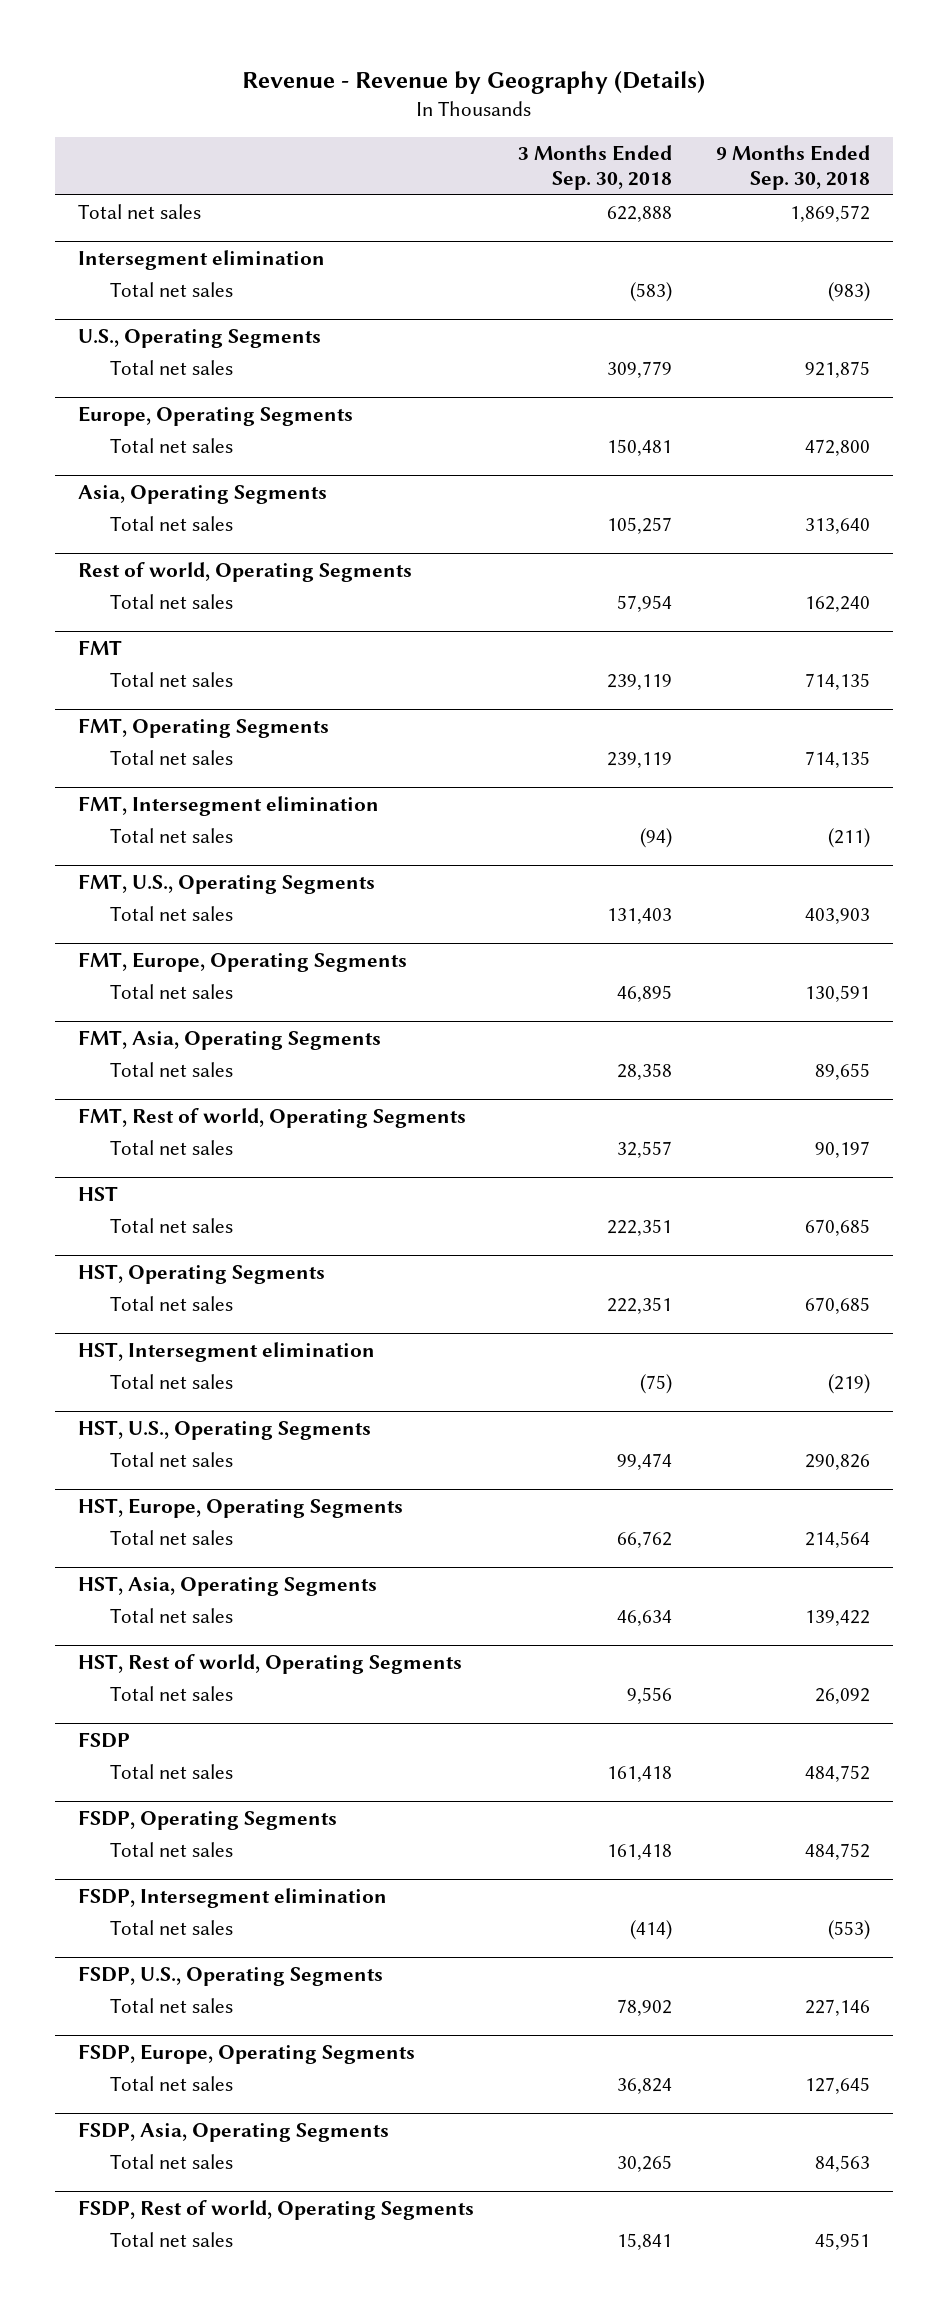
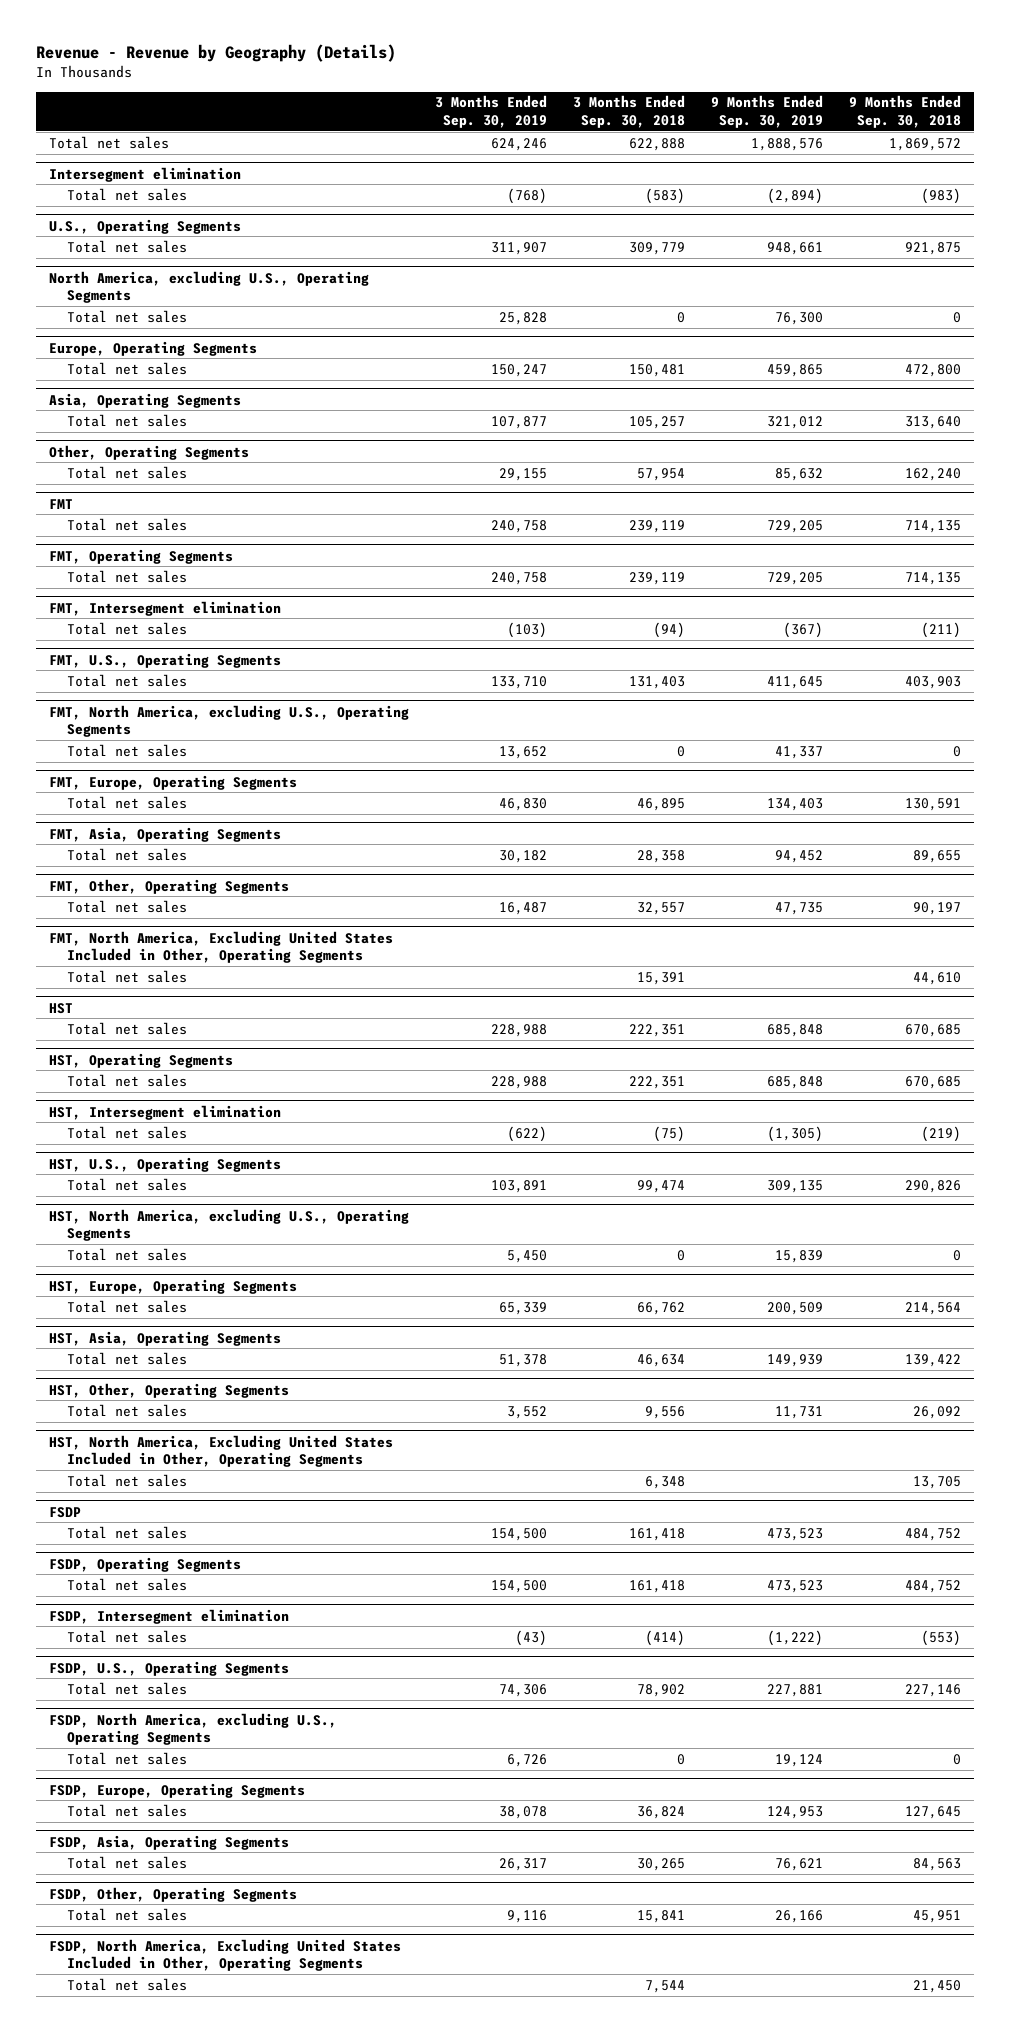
none -> [435,95,548,128] 3 Months Ended Sep. 30, 2019
none -> [711,95,824,128] 9 Months Ended Sep. 30, 2019
none -> [49,270,370,304] North America, excluding U.S., Operating Segments
none -> [66,309,187,323] Total net sales
[77,561,412,582] Rest of world, Operating Segments -> none
none -> [49,444,250,460] Other, Operating Segments
none -> [49,704,410,738] FMT, North America, excluding U.S., Operating Segments
none -> [66,743,187,757] Total net sales
[77,1107,466,1128] FMT, Rest of world, Operating Segments -> none
none -> [49,878,290,894] FMT, Other, Operating Segments
none -> [49,930,394,964] FMT, North America, Excluding United States Included in Other, Operating Segments
none -> [66,969,187,983] Total net sales
none -> [49,1208,410,1242] HST, North America, excluding U.S., Operating Segments
none -> [66,1247,187,1261] Total net sales
[77,1653,462,1674] HST, Rest of world, Operating Segments -> none
none -> [49,1382,290,1398] HST, Other, Operating Segments
none -> [49,1434,394,1468] HST, North America, Excluding United States Included in Other, Operating Segments
none -> [66,1473,187,1487] Total net sales
none -> [49,1712,338,1746] FSDP, North America, excluding U.S., Operating Segments
none -> [66,1751,187,1765] Total net sales
[77,2199,474,2220] FSDP, Rest of world, Operating Segments -> none
none -> [49,1886,298,1902] FSDP, Other, Operating Segments
none -> [49,1938,402,1972] FSDP, North America, Excluding United States Included in Other, Operating Segments
none -> [66,1977,187,1991] Total net sales

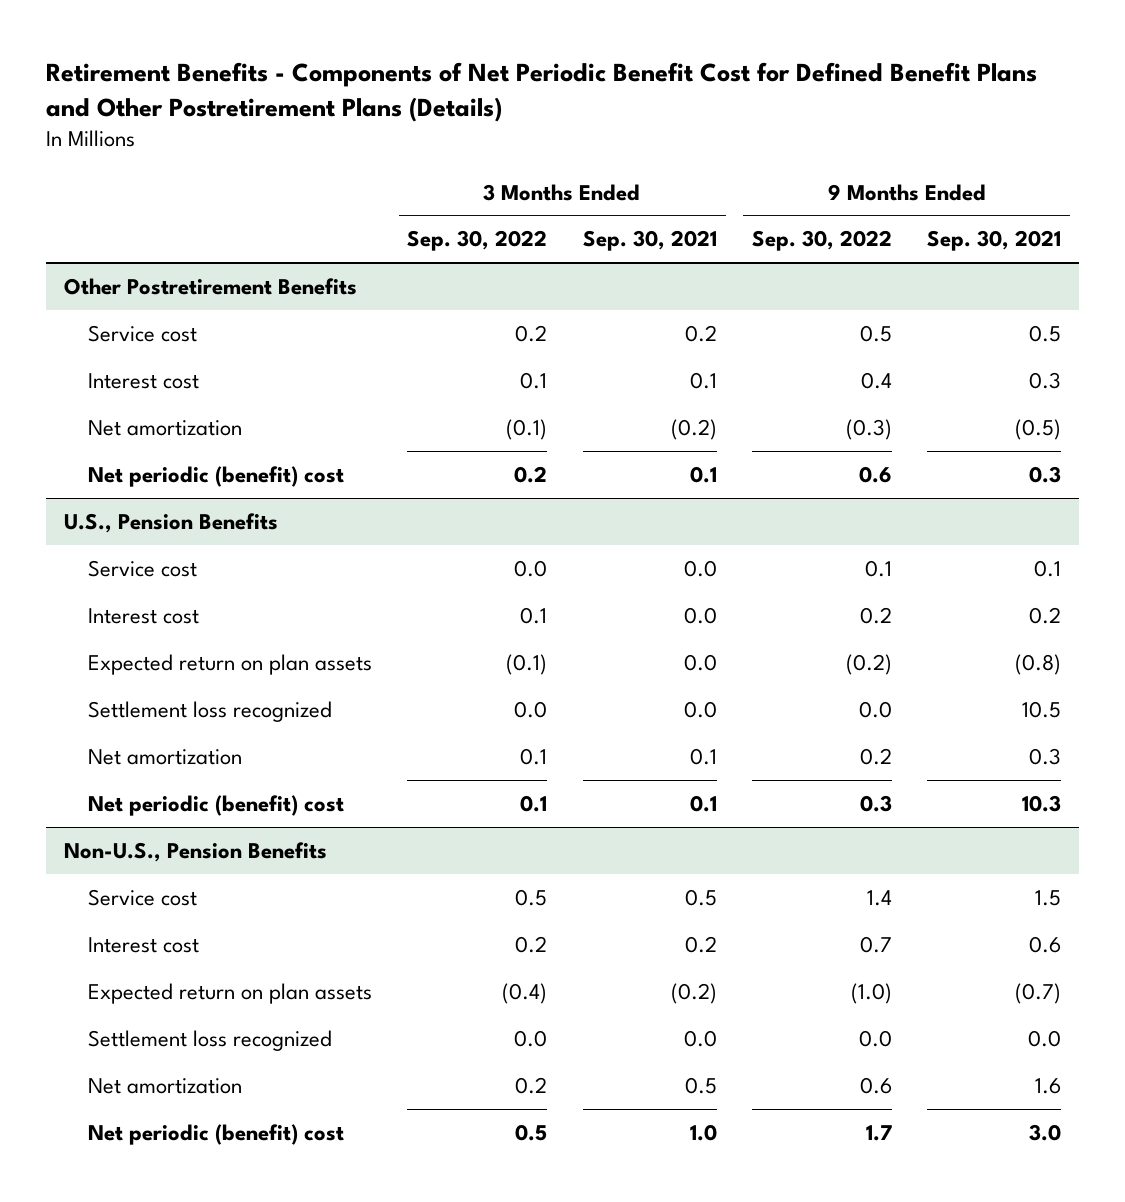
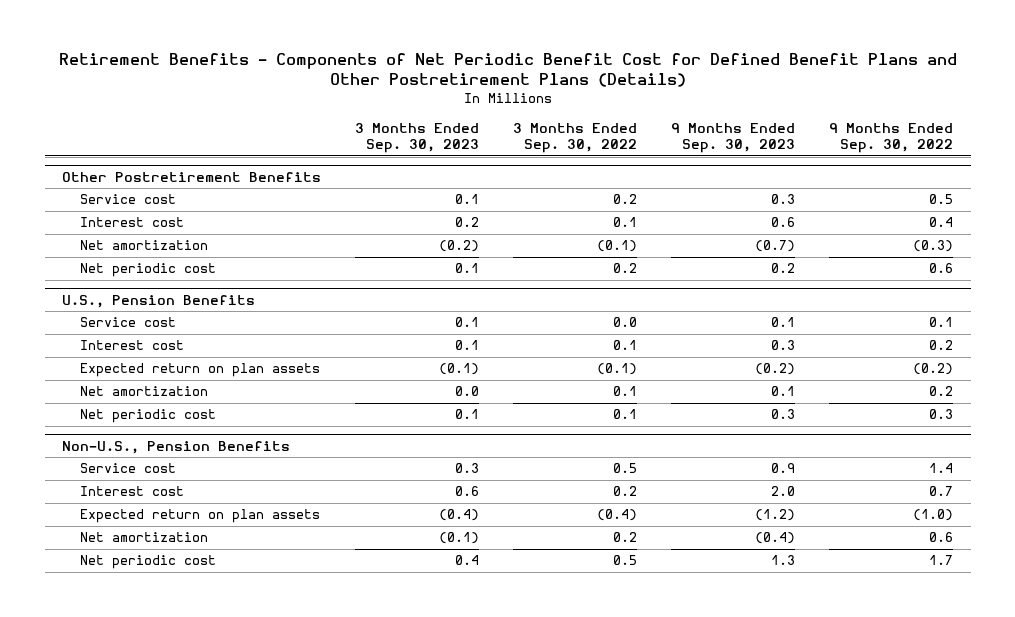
[582,230,717,252] Sep. 30, 2021 -> none
[927,230,1062,252] Sep. 30, 2021 -> none
none -> [354,122,479,154] 3 Months Ended Sep. 30, 2023
none -> [671,122,796,154] 9 Months Ended Sep. 30, 2023
[88,465,345,487] Net periodic (benefit) cost -> [79,263,216,278] Net periodic cost
[88,700,333,722] Settlement loss recognized -> none
[88,794,345,816] Net periodic (benefit) cost -> [79,409,216,424] Net periodic cost
[88,1029,333,1051] Settlement loss recognized -> none
[88,1123,345,1145] Net periodic (benefit) cost -> [79,555,216,570] Net periodic cost

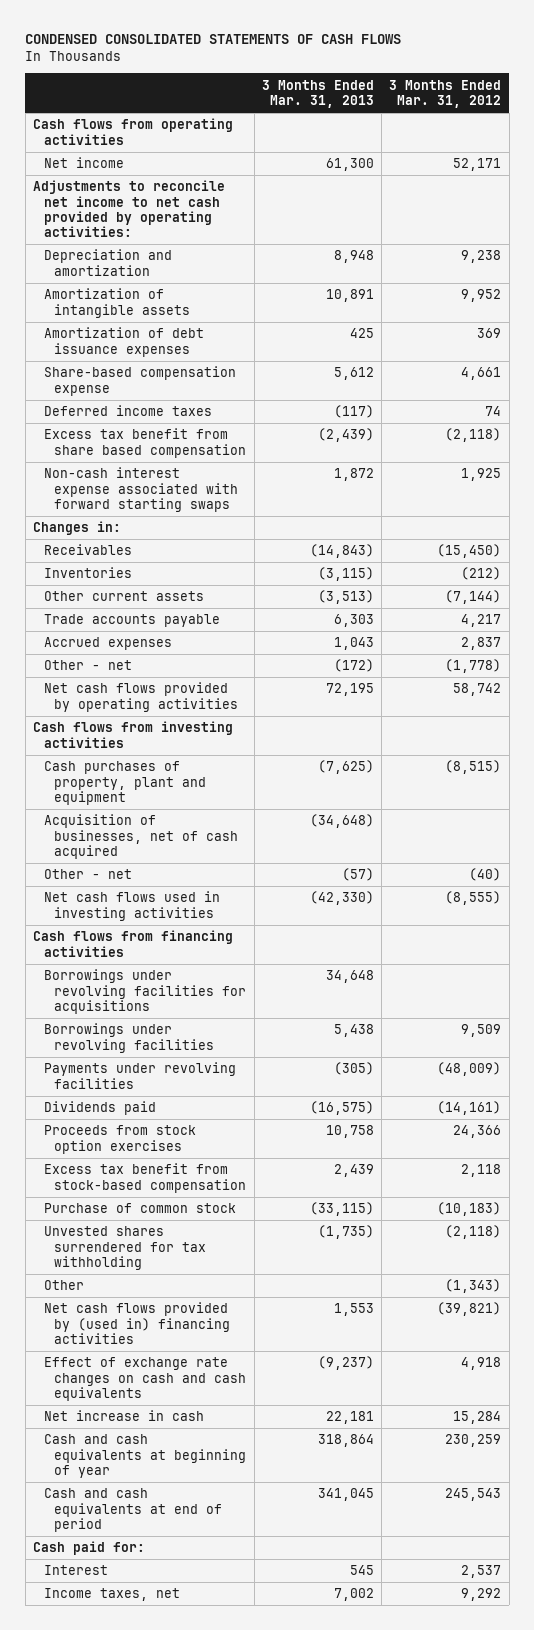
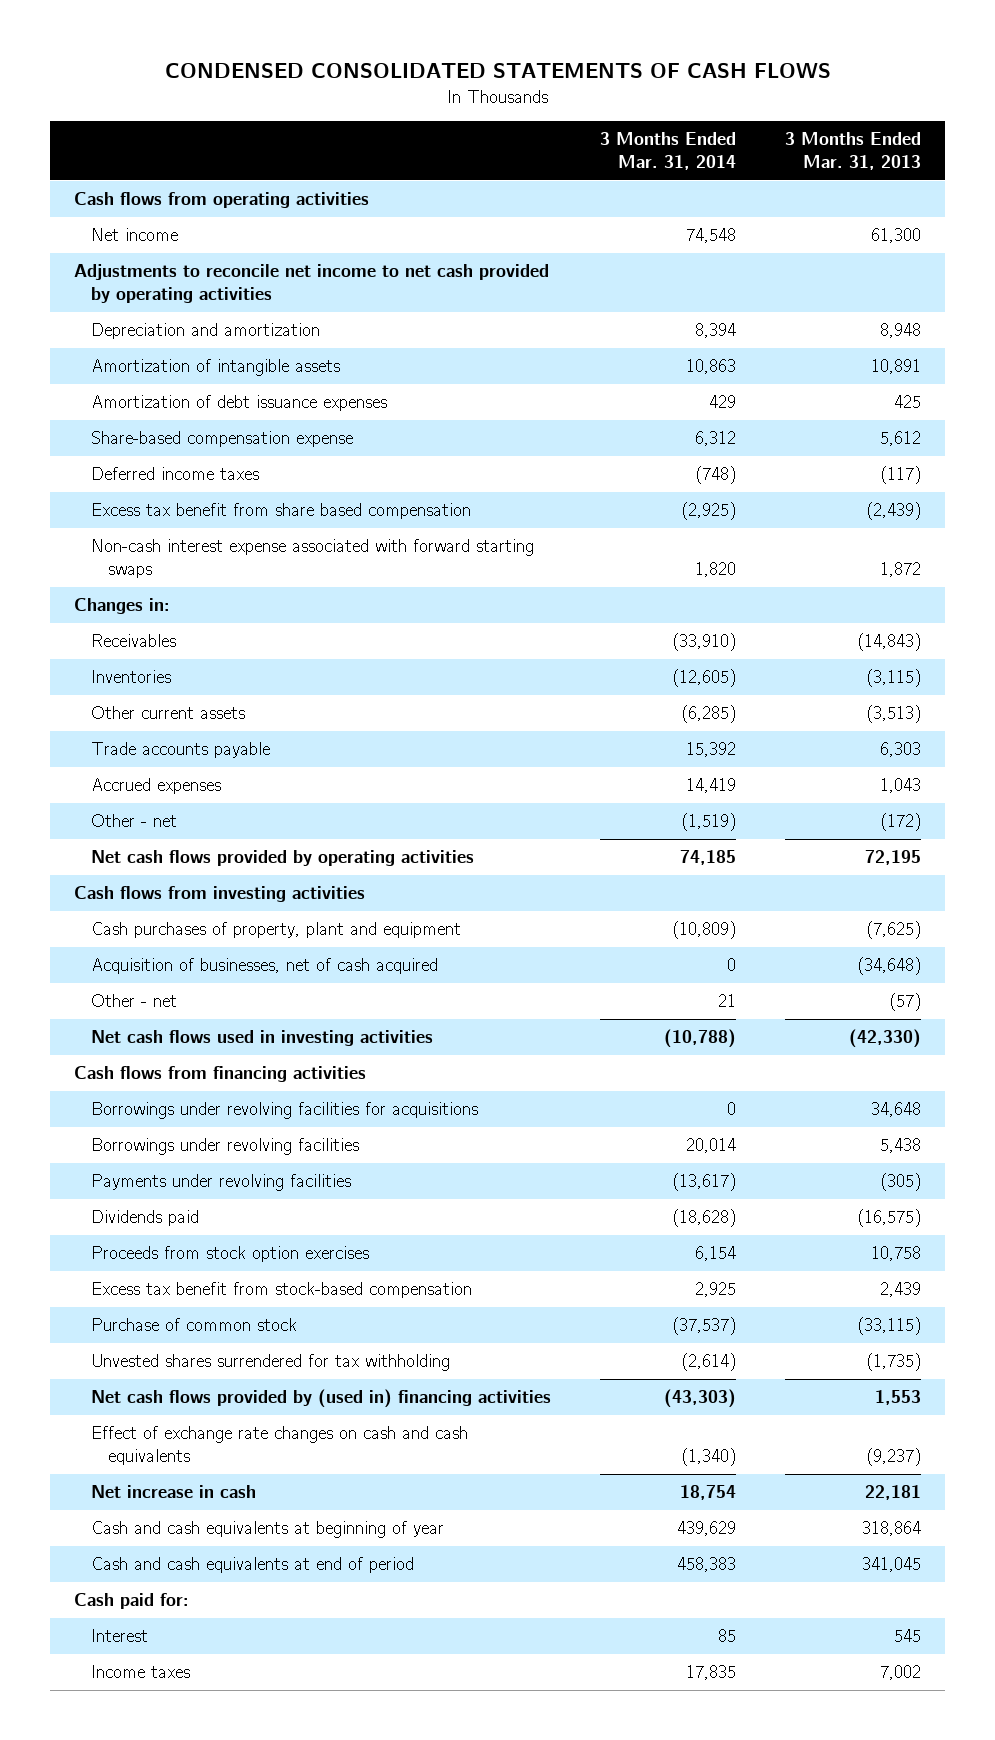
[389,79,502,109] 3 Months Ended Mar. 31, 2012 -> none
none -> [599,132,736,170] 3 Months Ended Mar. 31, 2014
[32,180,225,238] Adjustments to reconcile net income to net cash provided by operating activities: -> [74,264,550,304] Adjustments to reconcile net income to net cash provided by operating activities
[43,1280,84,1291] Other -> none
[43,1588,180,1602] Income taxes, net -> [91,1665,191,1679] Income taxes

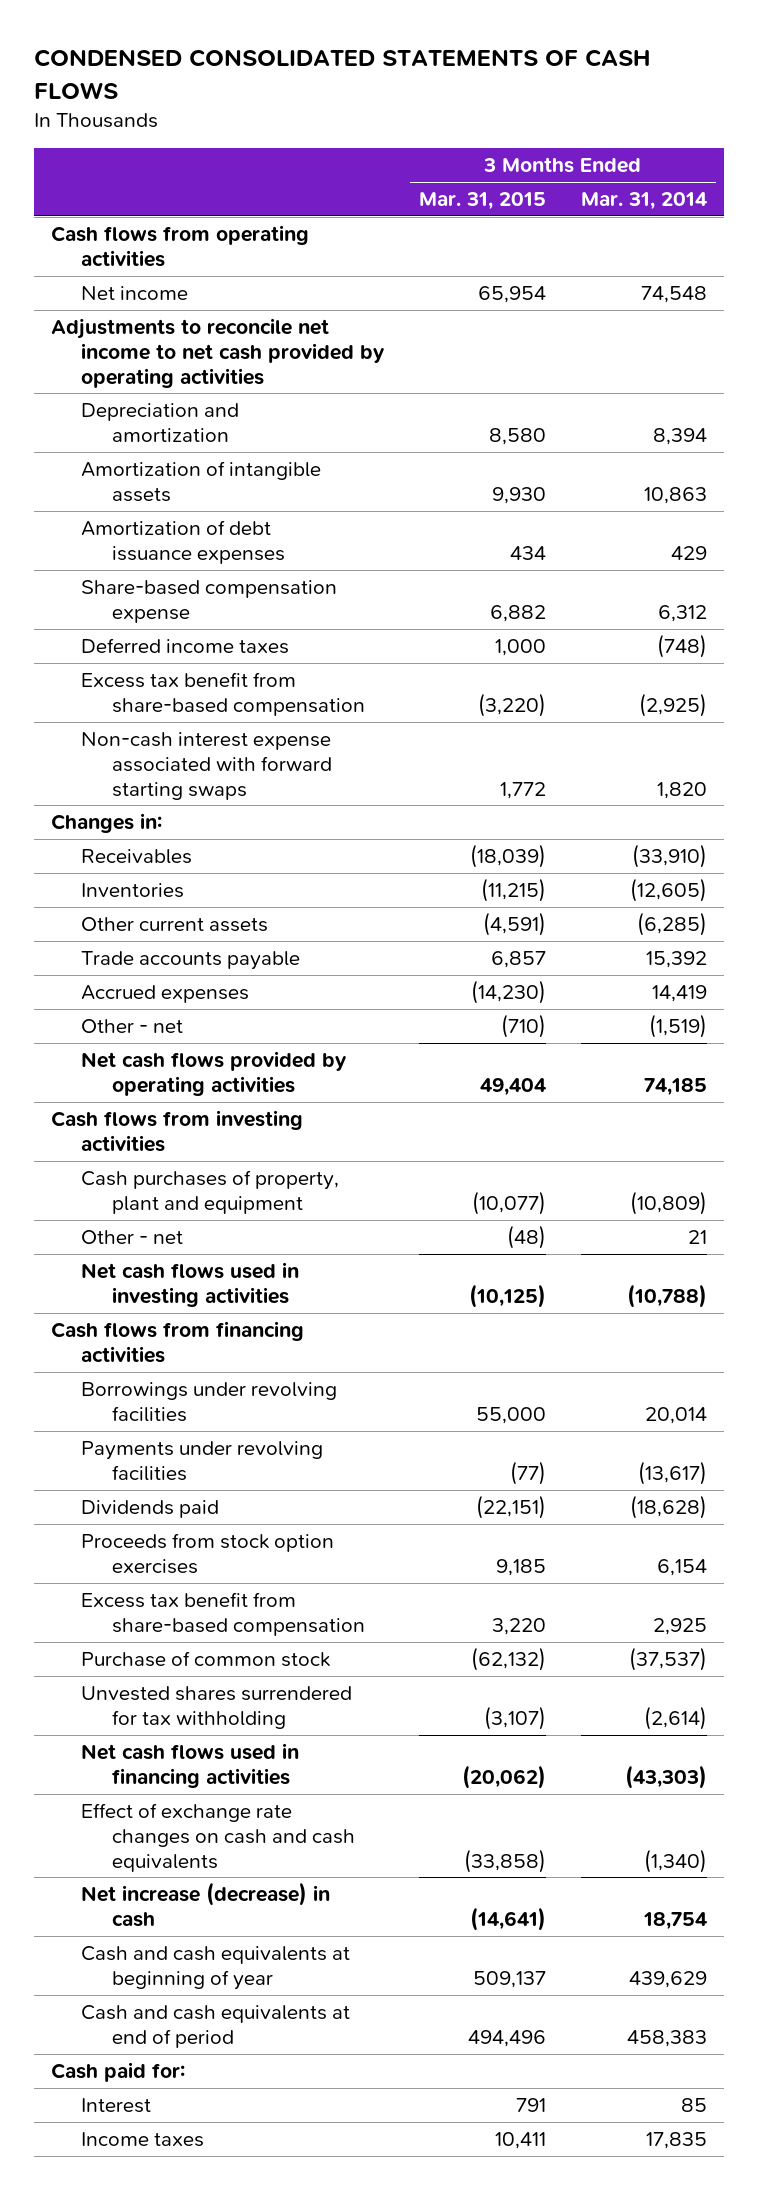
[784,132,921,170] 3 Months Ended Mar. 31, 2013 -> none
none -> [419,192,547,211] Mar. 31, 2015
[91,503,472,520] Excess tax benefit from share based compensation -> [81,671,365,716] Excess tax benefit from share-based compensation
[91,958,439,975] Acquisition of businesses, net of cash acquired -> none
[91,1102,479,1120] Borrowings under revolving facilities for acquisitions -> none
[91,1282,473,1299] Excess tax benefit from stock-based compensation -> [81,1591,365,1636] Excess tax benefit from share-based compensation
[91,1389,552,1409] Net cash flows provided by (used in) financing activities -> [81,1742,300,1788] Net cash flows used in financing activities
[91,1485,257,1499] Net increase in cash -> [81,1881,331,1927] Net increase (decrease) in cash

